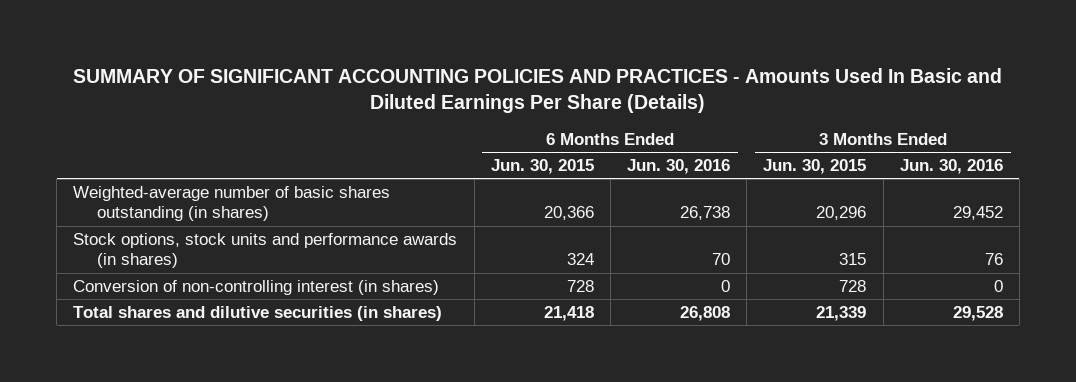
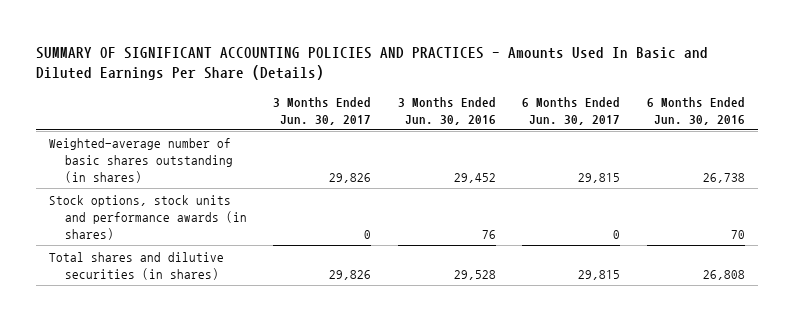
[490,158,594,174] Jun. 30, 2015 -> none
[763,158,867,174] Jun. 30, 2015 -> none
none -> [273,96,372,125] 3 Months Ended Jun. 30, 2017
none -> [522,96,621,125] 6 Months Ended Jun. 30, 2017
[73,279,440,295] Conversion of non-controlling interest (in shares) -> none

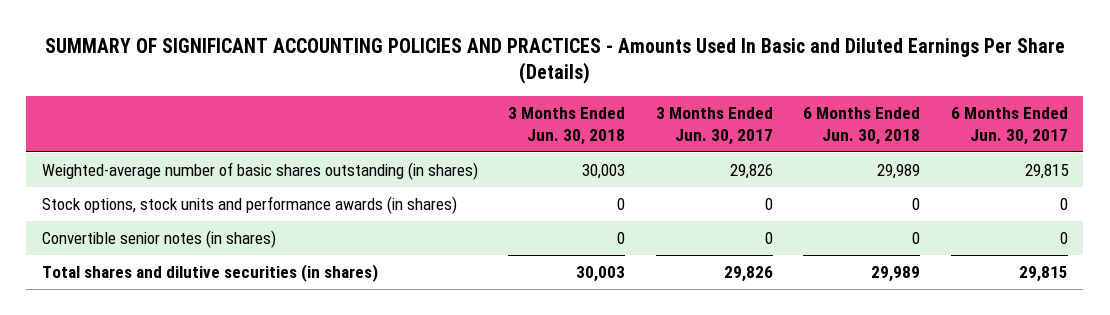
[397,96,496,125] 3 Months Ended Jun. 30, 2016 -> none
[647,96,746,125] 6 Months Ended Jun. 30, 2016 -> none
none -> [508,107,626,145] 3 Months Ended Jun. 30, 2018
none -> [803,107,921,145] 6 Months Ended Jun. 30, 2018
none -> [41,230,276,249] Convertible senior notes (in shares)

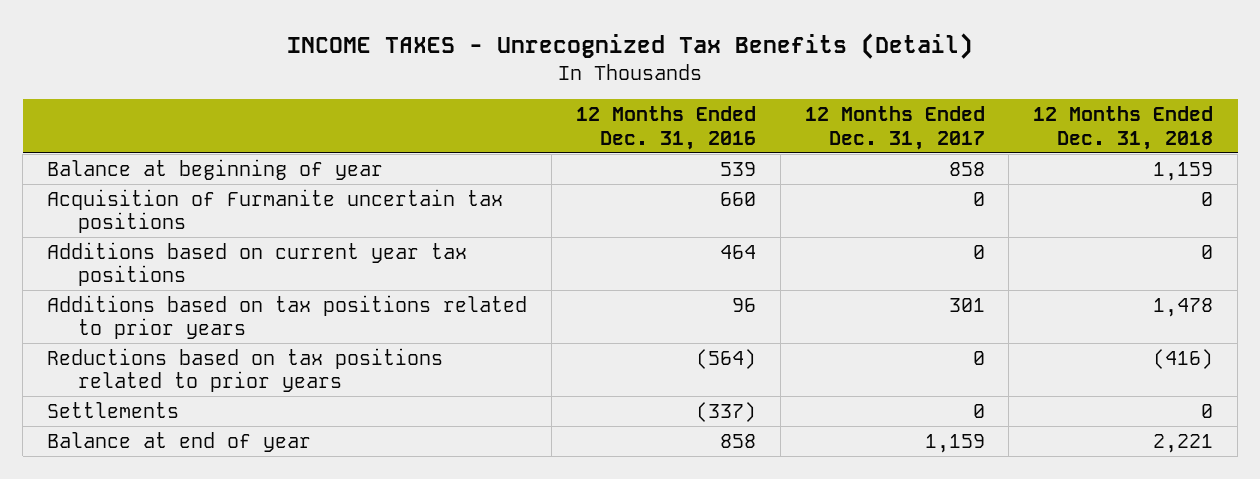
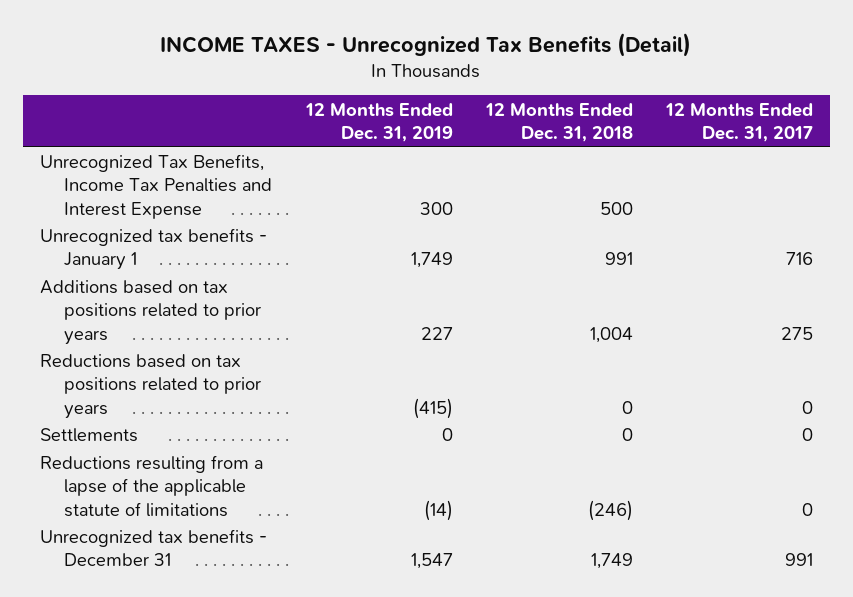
[575,106,756,150] 12 Months Ended Dec. 31, 2016 -> none
none -> [304,102,453,142] 12 Months Ended Dec. 31, 2019
[46,159,383,181] Balance at beginning of year -> none
[46,189,503,234] Acquisition of Furmanite uncertain tax positions -> none
[46,242,467,287] Additions based on current year tax positions -> none
none -> [39,154,273,219] Unrecognized Tax Benefits, Income Tax Penalties and Interest Expense
none -> [39,228,267,271] Unrecognized tax benefits - January 1
[948,298,985,313] 301 -> [781,326,814,340] 275
[1153,298,1214,318] 1,478 -> [589,326,633,343] 1,004
[1153,349,1214,370] (416) -> [621,400,633,414] 0
[46,432,311,453] Balance at end of year -> none
none -> [39,455,263,517] Reductions resulting from a lapse of the applicable statute of limitations
none -> [39,529,267,567] Unrecognized tax benefits - December 31

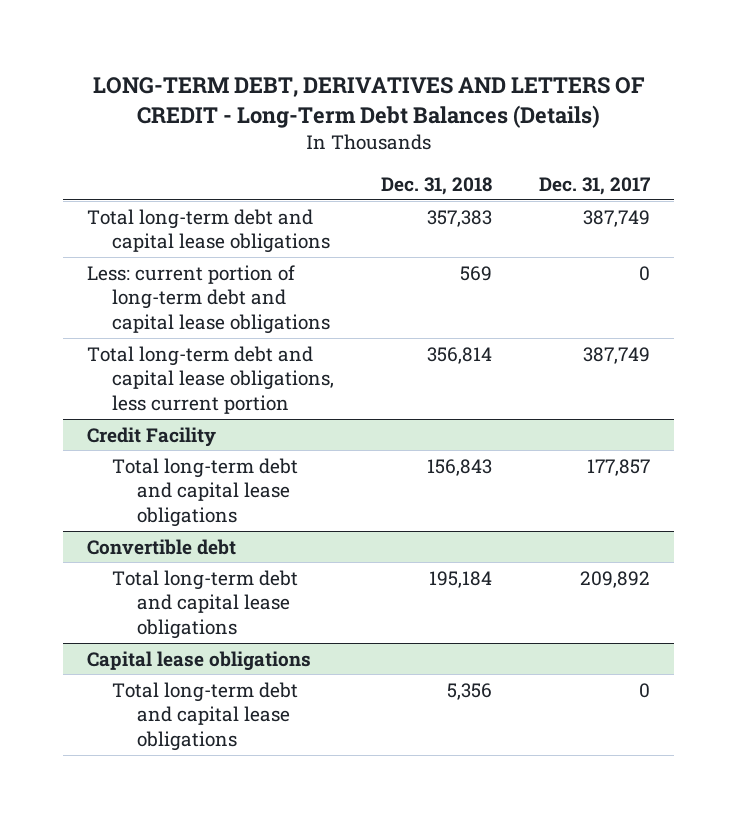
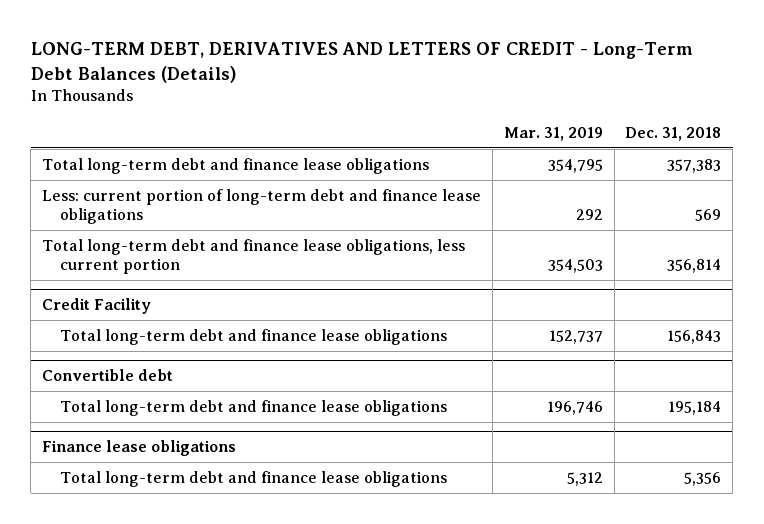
[539,176,651,195] Dec. 31, 2017 -> none
none -> [503,126,603,141] Mar. 31, 2019
[86,208,331,254] Total long-term debt and capital lease obligations -> [42,157,430,174] Total long-term debt and finance lease obligations
[86,264,331,334] Less: current portion of long-term debt and capital lease obligations -> [42,188,482,224] Less: current portion of long-term debt and finance lease obligations
[86,345,335,414] Total long-term debt and capital lease obligations, less current portion -> [42,238,466,274] Total long-term debt and finance lease obligations, less current portion
[112,457,299,527] Total long-term debt and capital lease obligations -> [60,328,448,345] Total long-term debt and finance lease obligations
[112,569,299,639] Total long-term debt and capital lease obligations -> [60,399,448,416] Total long-term debt and finance lease obligations
[86,650,311,671] Capital lease obligations -> [42,440,237,457] Finance lease obligations
[112,681,299,751] Total long-term debt and capital lease obligations -> [60,470,448,487] Total long-term debt and finance lease obligations

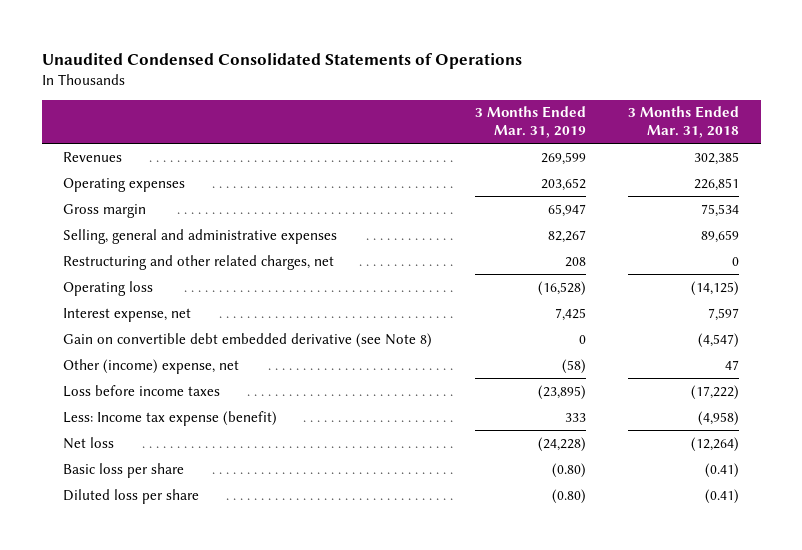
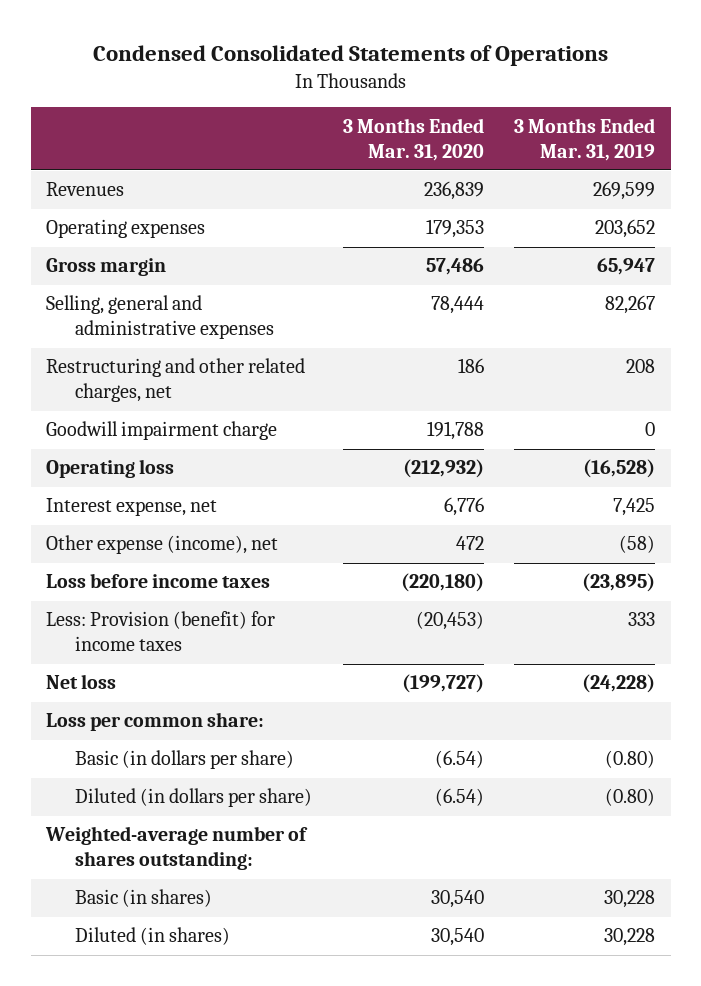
[41,52,522,69] Unaudited Condensed Consolidated Statements of Operations -> [92,45,608,67] Condensed Consolidated Statements of Operations
[628,106,740,139] 3 Months Ended Mar. 31, 2018 -> none
none -> [342,117,484,161] 3 Months Ended Mar. 31, 2020
none -> [46,421,278,441] Goodwill impairment charge
[63,332,433,348] Gain on convertible debt embedded derivative (see Note 8) -> none
[63,358,240,374] Other (income) expense, net -> [46,535,279,555] Other expense (income), net
[63,410,278,426] Less: Income tax expense (benefit) -> [46,611,276,652] Less: Provision (benefit) for income taxes
none -> [46,712,265,732] Loss per common share:
[63,462,185,478] Basic loss per share -> [74,750,294,770] Basic (in dollars per share)
[63,488,200,504] Diluted loss per share -> [74,788,312,808] Diluted (in dollars per share)
none -> [45,826,309,871] Weighted-average number of shares outstanding:
none -> [74,889,212,908] Basic (in shares)
none -> [74,927,230,946] Diluted (in shares)

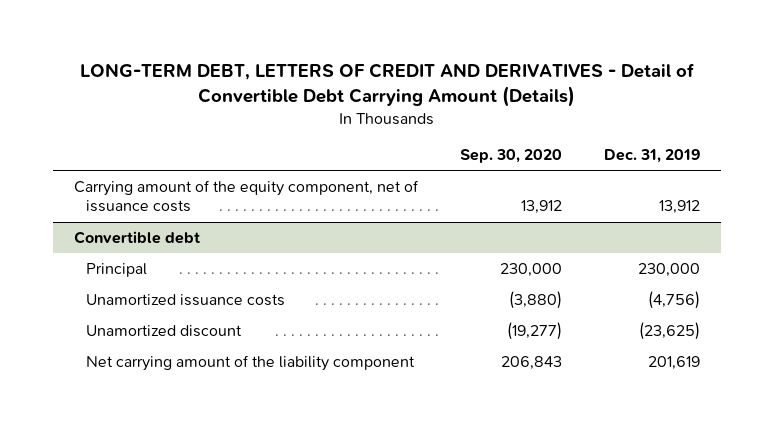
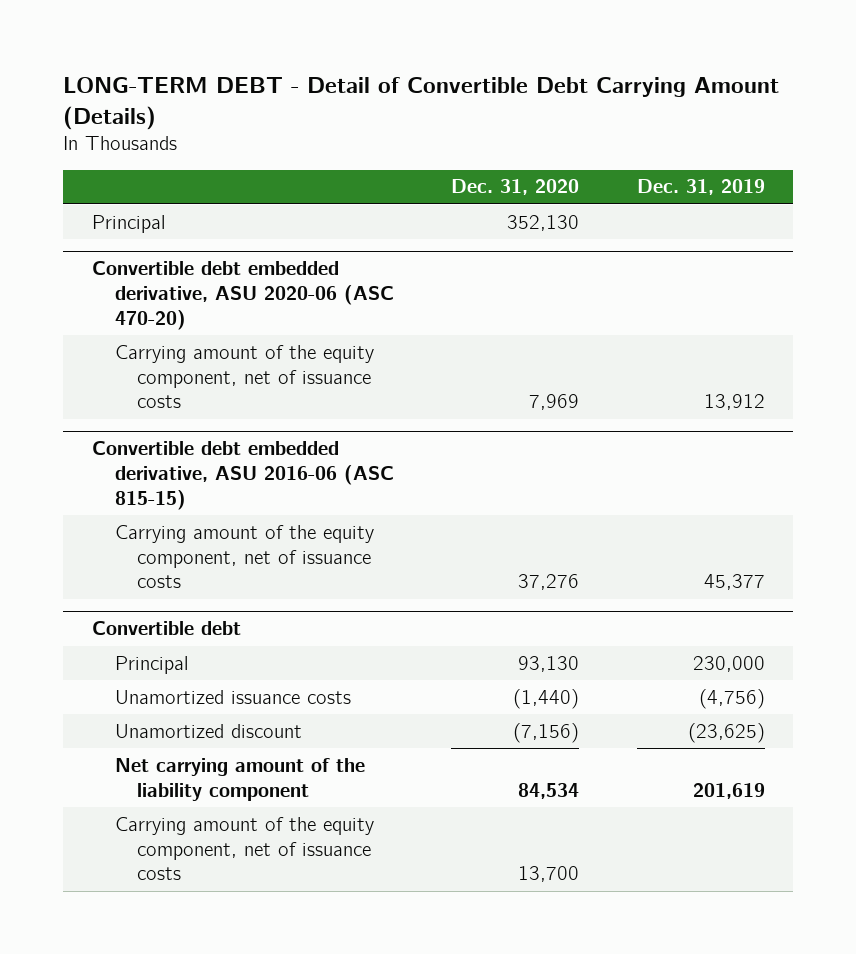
[79,63,695,108] LONG-TERM DEBT, LETTERS OF CREDIT AND DERIVATIVES - Detail of Convertible Debt Carrying Amount (Details) -> [63,77,780,130] LONG-TERM DEBT - Detail of Convertible Debt Carrying Amount (Details)
[459,149,562,164] Sep. 30, 2020 -> none
none -> [451,179,580,196] Dec. 31, 2020
none -> [91,214,166,233] Principal
none -> [91,261,394,330] Convertible debt embedded derivative, ASU 2020-06 (ASC 470-20)
none -> [91,441,394,510] Convertible debt embedded derivative, ASU 2016-06 (ASC 815-15)
none -> [114,524,374,589] Carrying amount of the equity component, net of issuance costs
none -> [114,816,374,881] Carrying amount of the equity component, net of issuance costs

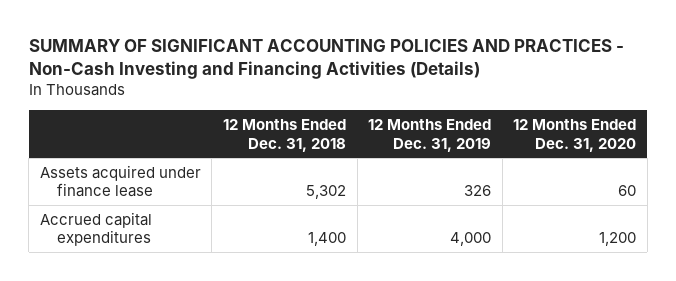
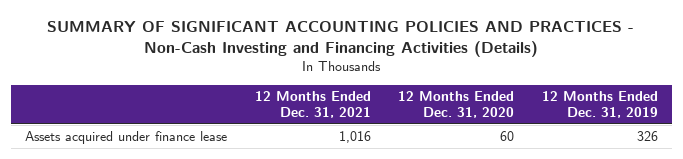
[222,118,346,152] 12 Months Ended Dec. 31, 2018 -> none
none -> [254,90,371,119] 12 Months Ended Dec. 31, 2021
[39,211,152,247] Accrued capital expenditures -> none

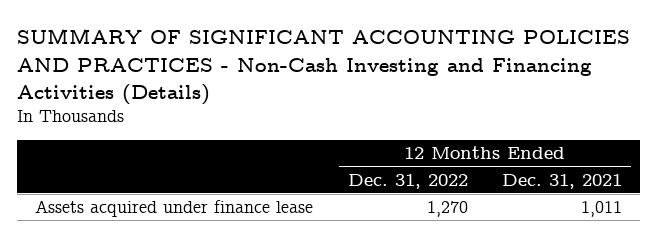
[398,90,515,119] 12 Months Ended Dec. 31, 2020 -> none
[541,90,658,119] 12 Months Ended Dec. 31, 2019 -> none
none -> [347,173,468,189] Dec. 31, 2022
[338,131,371,144] 1,016 -> [581,201,623,218] 1,011

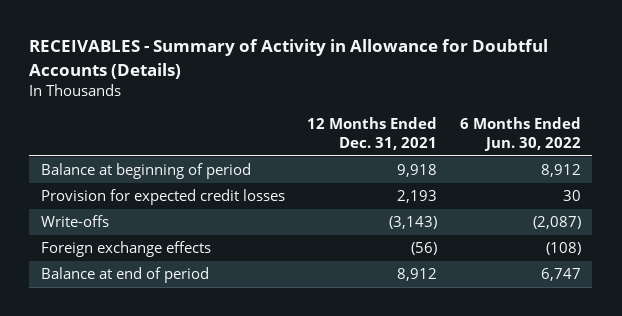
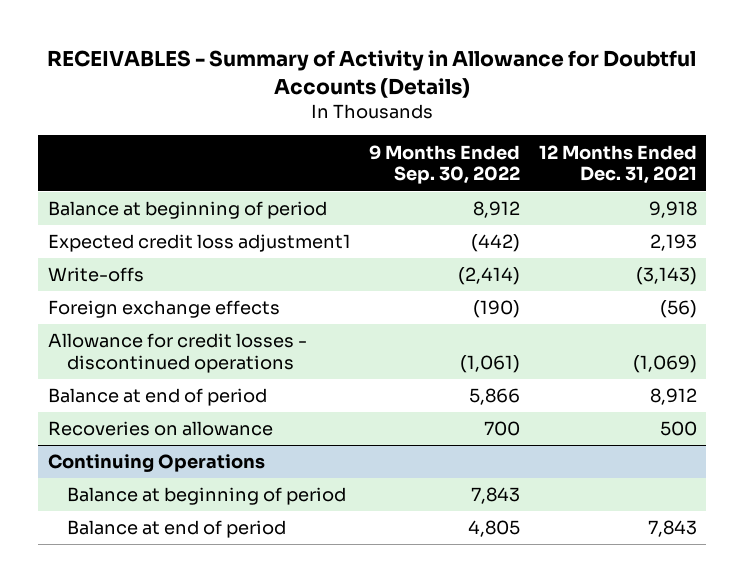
[459,117,581,152] 6 Months Ended Jun. 30, 2022 -> none
none -> [369,144,521,185] 9 Months Ended Sep. 30, 2022
[40,189,285,206] Provision for expected credit losses -> [47,234,351,253] Expected credit loss adjustment1
none -> [47,333,307,374] Allowance for credit losses - discontinued operations
none -> [47,421,273,437] Recoveries on allowance
none -> [47,454,265,473] Continuing Operations
none -> [67,487,347,506] Balance at beginning of period
none -> [67,520,287,539] Balance at end of period

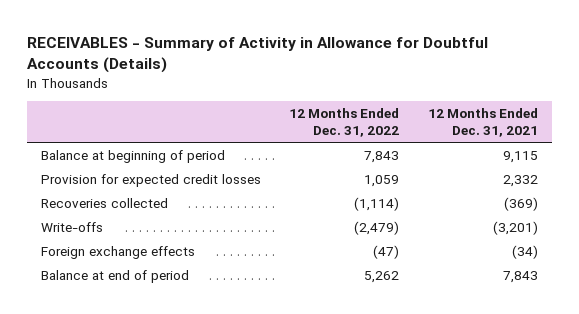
[369,144,521,185] 9 Months Ended Sep. 30, 2022 -> none
none -> [289,108,400,137] 12 Months Ended Dec. 31, 2022
[47,333,307,374] Allowance for credit losses - discontinued operations -> none
[47,388,267,407] Balance at end of period -> none
[47,421,273,437] Recoveries on allowance -> none
[47,454,265,473] Continuing Operations -> none
[67,487,347,506] Balance at beginning of period -> none
[648,201,697,219] 9,918 -> [502,151,538,164] 9,115
[47,234,351,253] Expected credit loss adjustment1 -> [41,174,262,188] Provision for expected credit losses
[649,234,697,252] 2,193 -> [502,175,538,188] 2,332
none -> [41,198,169,209] Recoveries collected
[635,267,697,286] (3,143) -> [492,221,538,236] (3,201)
[659,300,697,319] (56) -> [511,245,538,260] (34)

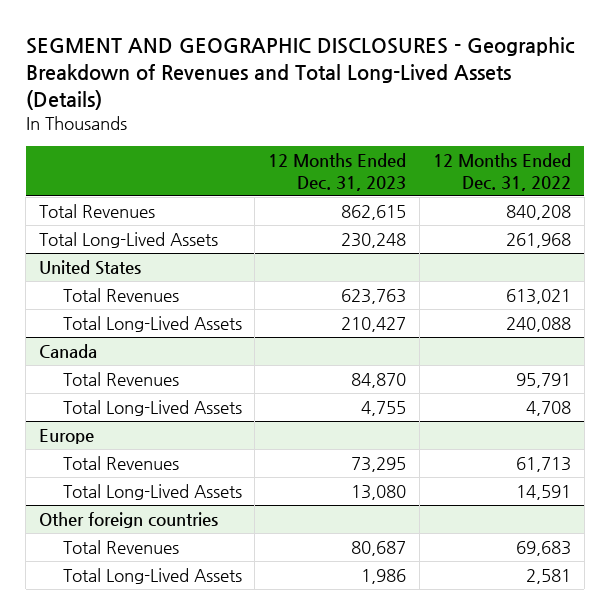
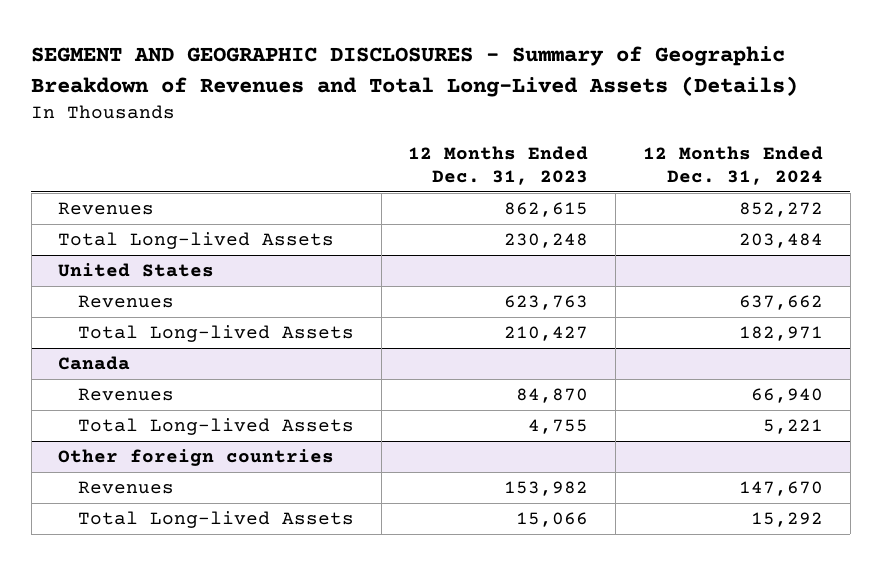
[25,37,575,110] SEGMENT AND GEOGRAPHIC DISCLOSURES - Geographic Breakdown of Revenues and Total Long-Lived Assets (Details) -> [31,46,799,97] SEGMENT AND GEOGRAPHIC DISCLOSURES - Summary of Geographic Breakdown of Revenues and Total Long-Lived Assets (Details)
[433,153,572,191] 12 Months Ended Dec. 31, 2022 -> none
none -> [642,145,823,185] 12 Months Ended Dec. 31, 2024
[39,204,156,219] Total Revenues -> [58,202,155,216] Revenues
[39,232,219,249] Total Long-Lived Assets -> [58,232,335,250] Total Long-lived Assets
[62,288,179,303] Total Revenues -> [77,295,174,309] Revenues
[62,316,242,333] Total Long-Lived Assets -> [77,325,354,343] Total Long-lived Assets
[39,429,95,445] Europe -> none
[62,456,179,471] Total Revenues -> none
[62,484,242,501] Total Long-Lived Assets -> none
[62,372,179,387] Total Revenues -> [77,388,174,402] Revenues
[62,400,242,417] Total Long-Lived Assets -> [77,418,354,436] Total Long-lived Assets
[62,540,179,555] Total Revenues -> [77,481,174,495] Revenues
[351,541,407,557] 80,687 -> [504,481,589,497] 153,982
[62,568,242,585] Total Long-Lived Assets -> [77,511,354,529] Total Long-lived Assets
[361,569,407,585] 1,986 -> [516,512,589,528] 15,066

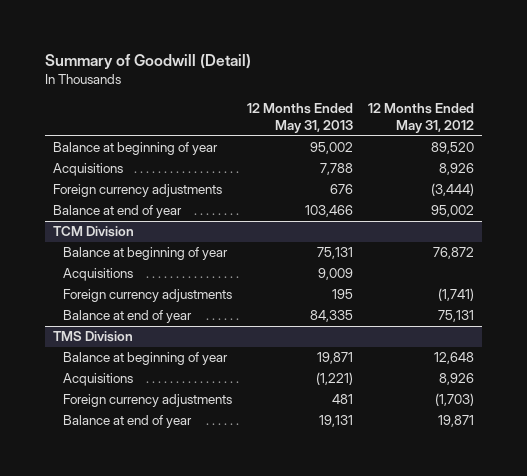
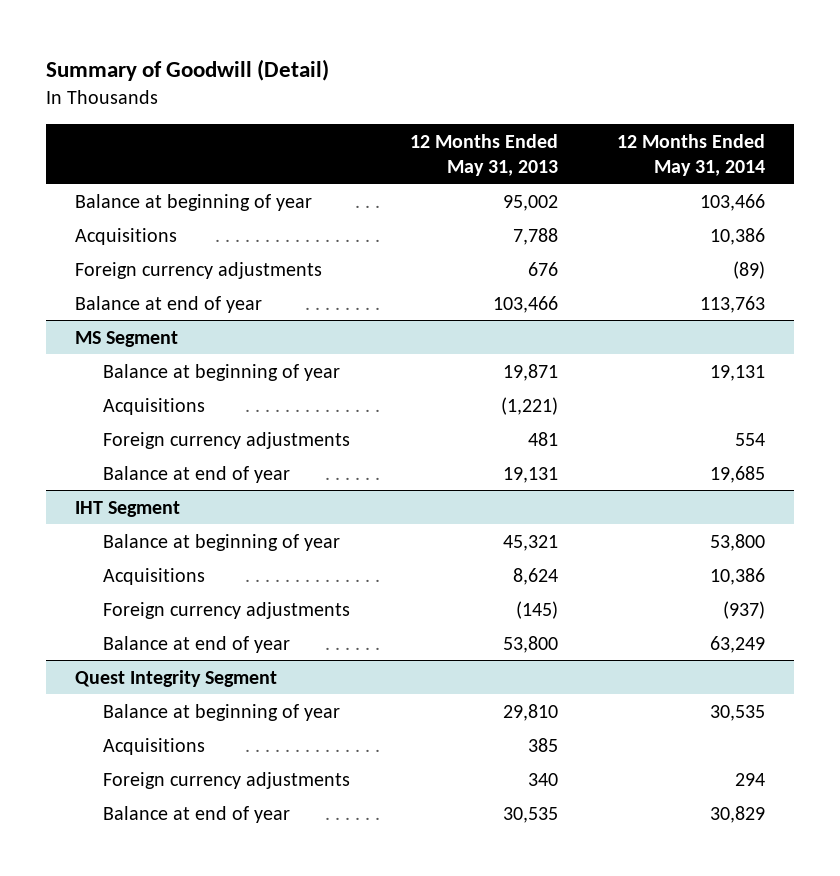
[368,103,475,134] 12 Months Ended May 31, 2012 -> none
none -> [616,133,765,176] 12 Months Ended May 31, 2014
[52,226,134,238] TCM Division -> none
[62,247,228,261] Balance at beginning of year -> none
[62,268,133,282] Acquisitions -> none
[62,289,232,303] Foreign currency adjustments -> none
[62,310,192,324] Balance at end of year -> none
[52,331,133,343] TMS Division -> none
none -> [75,330,179,347] MS Segment
none -> [75,500,181,517] IHT Segment
none -> [103,533,341,551] Balance at beginning of year
none -> [103,567,206,585] Acquisitions
none -> [103,601,351,619] Foreign currency adjustments
none -> [103,635,291,653] Balance at end of year
none -> [75,669,278,687] Quest Integrity Segment
none -> [103,703,341,721] Balance at beginning of year
none -> [103,737,206,755] Acquisitions
none -> [103,771,351,789] Foreign currency adjustments
none -> [103,805,291,823] Balance at end of year

